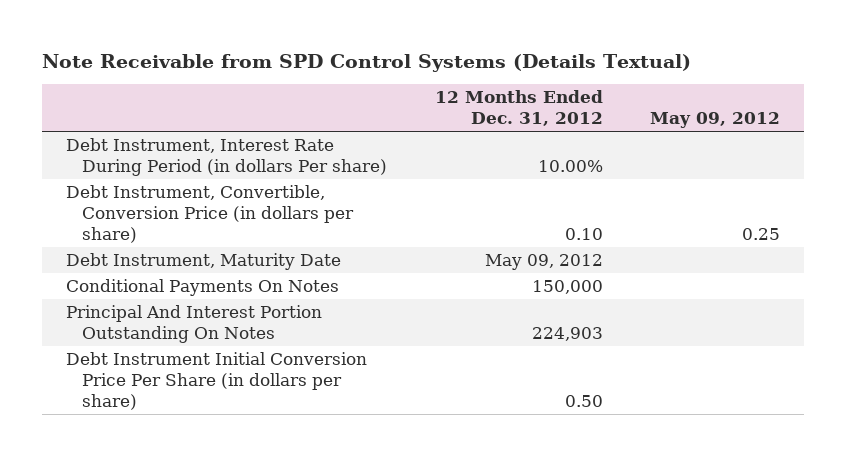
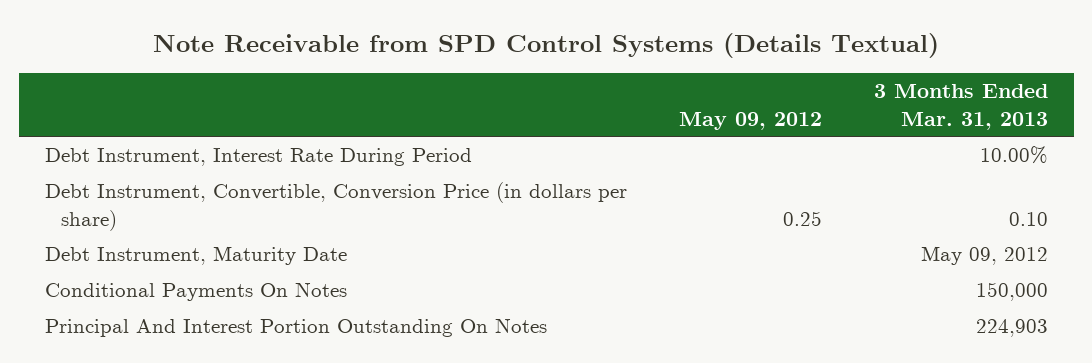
[434,90,603,127] 12 Months Ended Dec. 31, 2012 -> none
none -> [873,84,1048,130] 3 Months Ended Mar. 31, 2013
[65,137,388,177] Debt Instrument, Interest Rate During Period (in dollars Per share) -> [44,148,472,167] Debt Instrument, Interest Rate During Period
[65,351,367,411] Debt Instrument Initial Conversion Price Per Share (in dollars per share) -> none

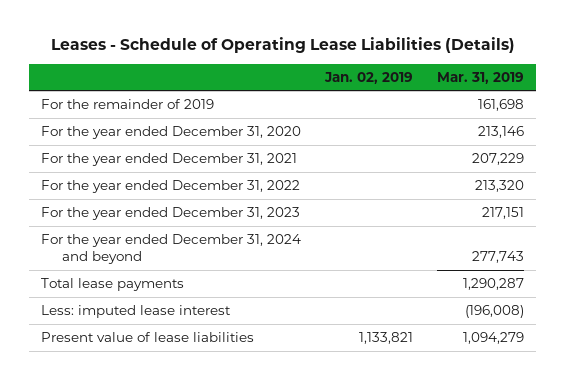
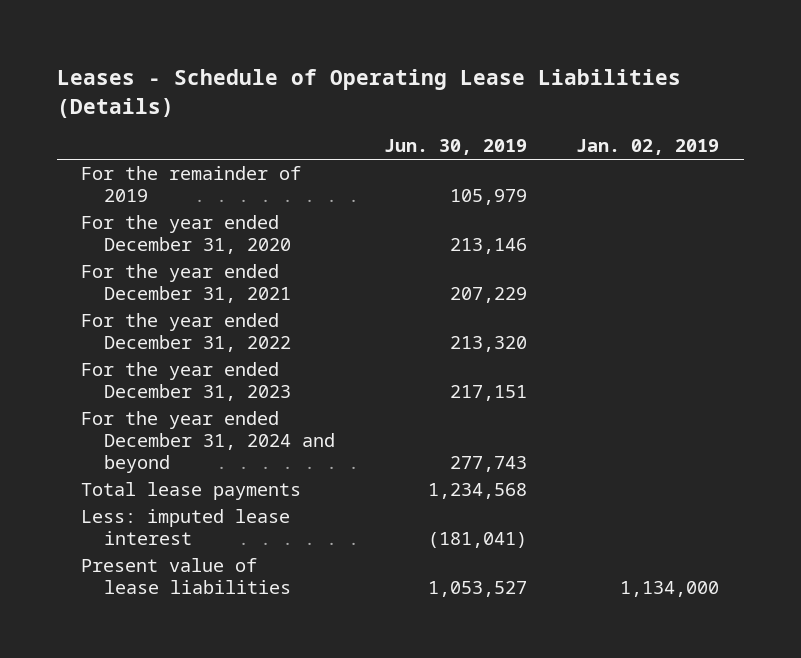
[436,71,524,84] Mar. 31, 2019 -> none
none -> [384,139,528,156] Jun. 30, 2019
[359,332,414,345] 1,133,821 -> [620,581,720,598] 1,134,000

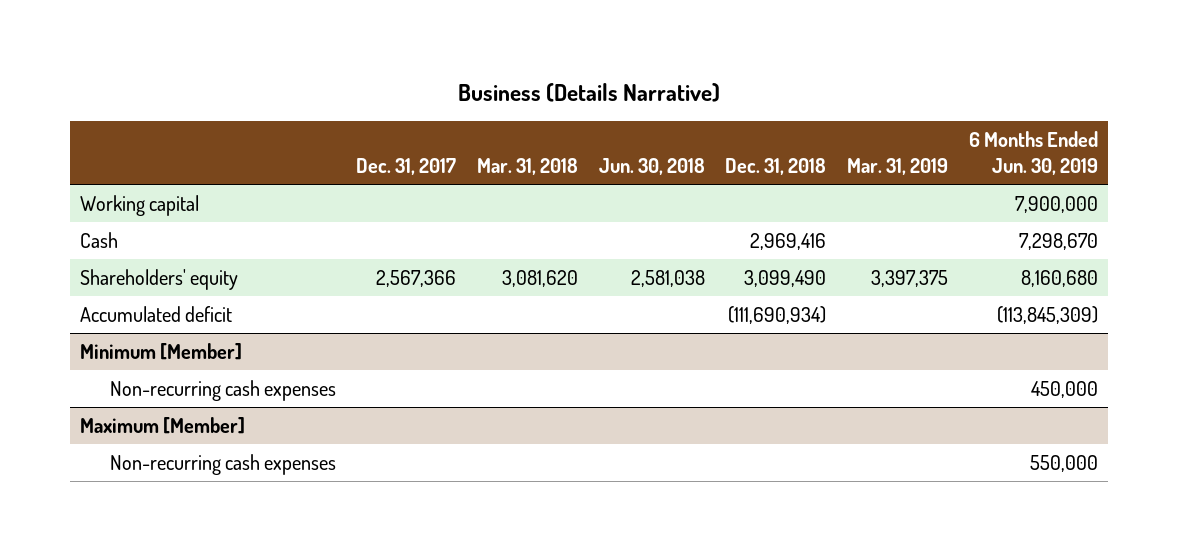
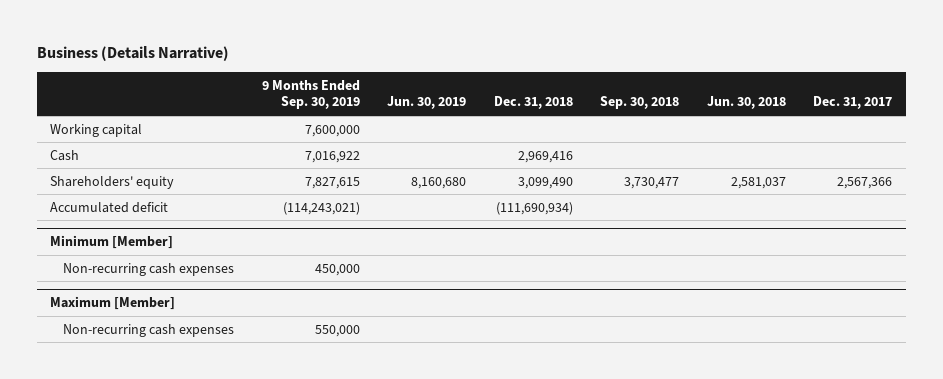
[476,157,578,175] Mar. 31, 2018 -> none
[846,157,948,175] Mar. 31, 2019 -> none
[968,131,1098,175] 6 Months Ended Jun. 30, 2019 -> none
none -> [261,79,360,110] 9 Months Ended Sep. 30, 2019
none -> [387,96,467,110] Jun. 30, 2019
none -> [600,96,680,110] Sep. 30, 2018
[630,269,705,287] 2,581,038 -> [730,176,786,189] 2,581,037

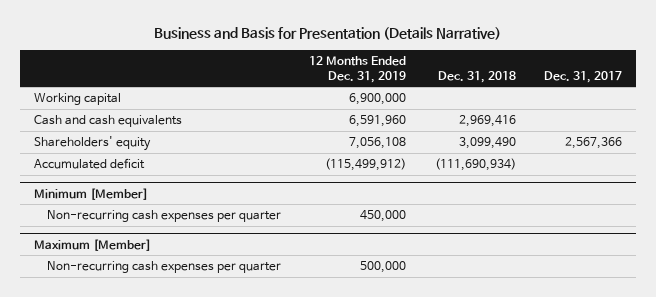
[36,46,229,62] Business (Details Narrative) -> [153,26,501,40] Business and Basis for Presentation (Details Narrative)
[261,79,360,110] 9 Months Ended Sep. 30, 2019 -> none
[387,96,467,110] Jun. 30, 2019 -> none
[600,96,680,110] Sep. 30, 2018 -> none
[706,96,786,110] Jun. 30, 2018 -> none
none -> [309,55,407,83] 12 Months Ended Dec. 31, 2019
[50,149,80,161] Cash -> [33,115,182,128] Cash and cash equivalents
[63,262,235,276] Non-recurring cash expenses -> [46,210,281,223] Non-recurring cash expenses per quarter
[63,323,235,337] Non-recurring cash expenses -> [46,261,281,274] Non-recurring cash expenses per quarter

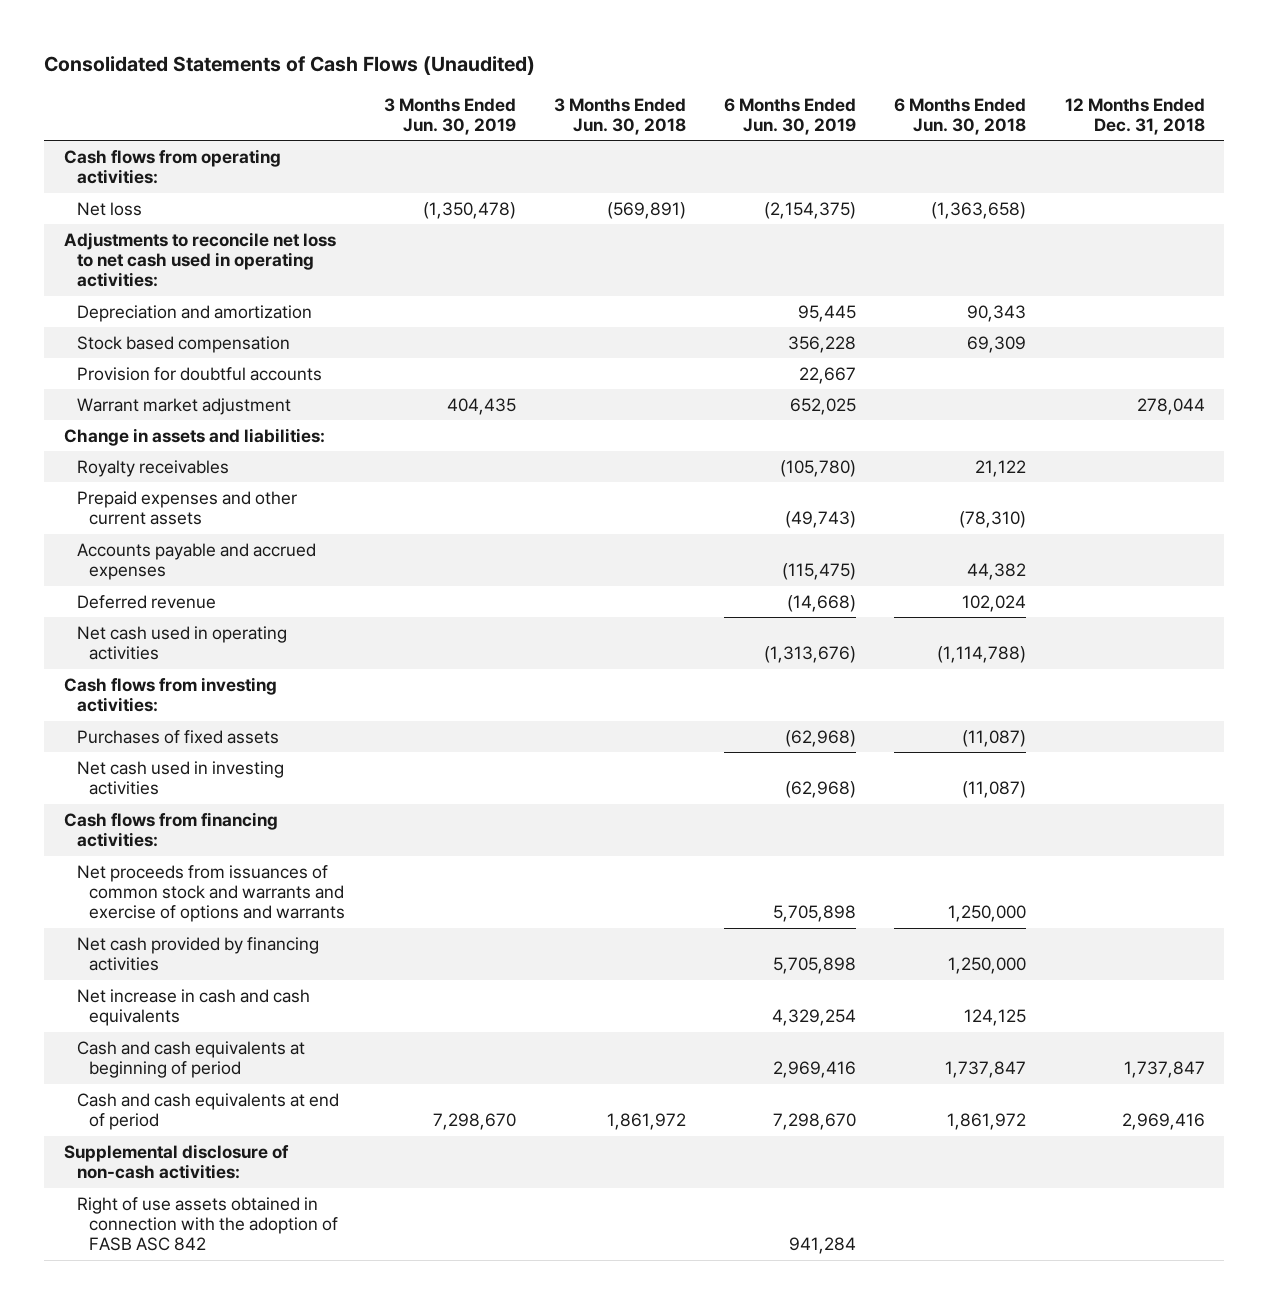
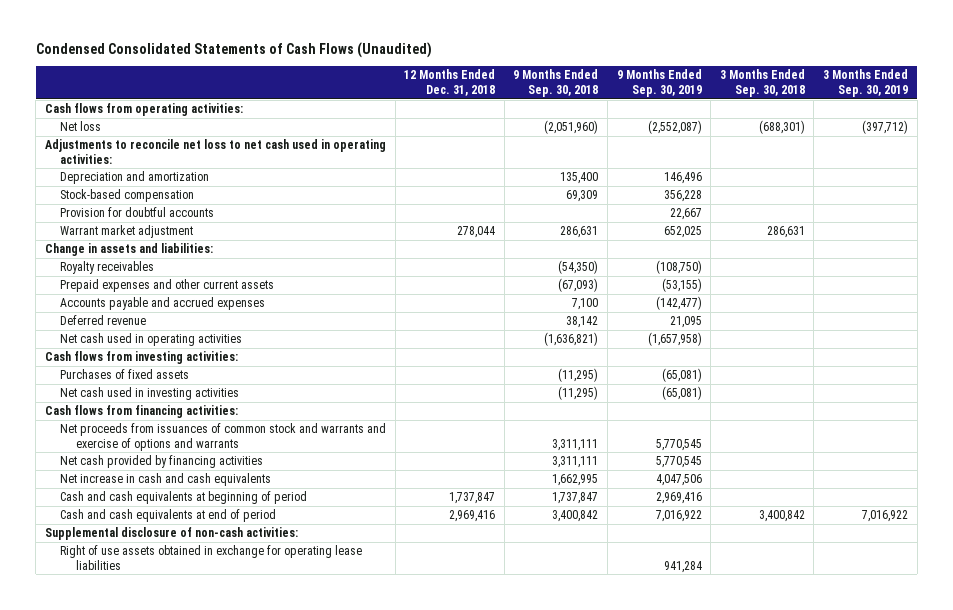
[44,56,536,76] Consolidated Statements of Cash Flows (Unaudited) -> [35,42,432,59] Condensed Consolidated Statements of Cash Flows (Unaudited)
[383,97,516,135] 3 Months Ended Jun. 30, 2019 -> none
[553,97,686,135] 3 Months Ended Jun. 30, 2018 -> none
[724,97,857,135] 6 Months Ended Jun. 30, 2019 -> none
[894,97,1027,135] 6 Months Ended Jun. 30, 2018 -> none
none -> [513,69,599,98] 9 Months Ended Sep. 30, 2018
none -> [616,69,702,98] 9 Months Ended Sep. 30, 2019
none -> [719,69,805,98] 3 Months Ended Sep. 30, 2018
none -> [822,69,908,98] 3 Months Ended Sep. 30, 2019
[76,335,290,353] Stock based compensation -> [60,189,195,203] Stock-based compensation
[76,1196,339,1252] Right of use assets obtained in connection with the adoption of FASB ASC 842 -> [60,545,363,570] Right of use assets obtained in exchange for operating lease liabilities

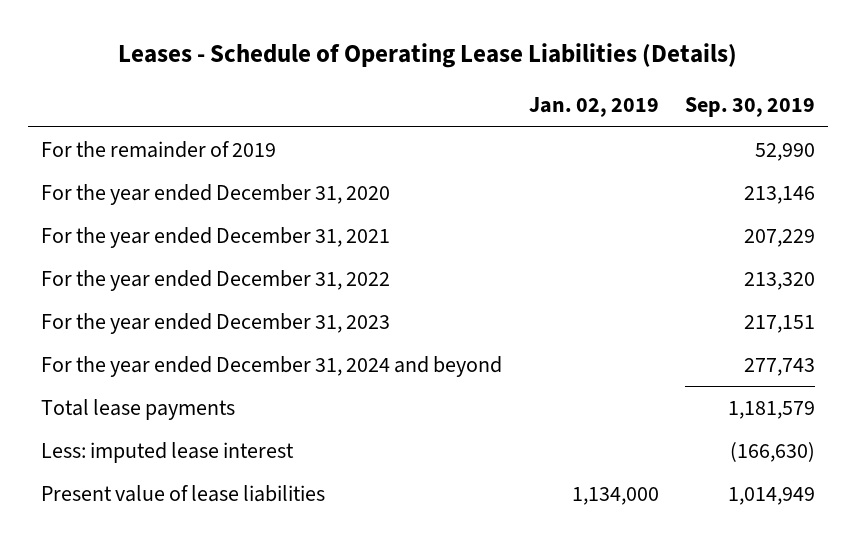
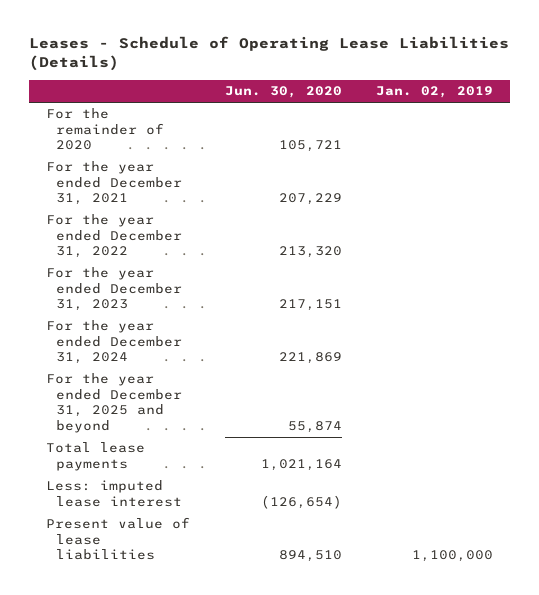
[685,97,816,118] Sep. 30, 2019 -> none
none -> [224,86,342,99] Jun. 30, 2020
[41,183,391,205] For the year ended December 31, 2020 -> none
[41,140,277,158] For the remainder of 2019 -> [46,108,165,151] For the remainder of 2020
none -> [46,320,183,365] For the year ended December 31, 2024
[41,355,503,377] For the year ended December 31, 2024 and beyond -> [46,373,183,433] For the year ended December 31, 2025 and beyond
[571,486,659,505] 1,134,000 -> [411,550,493,563] 1,100,000

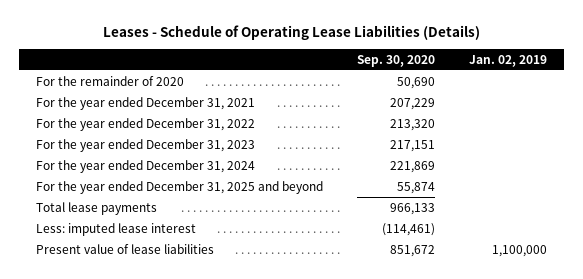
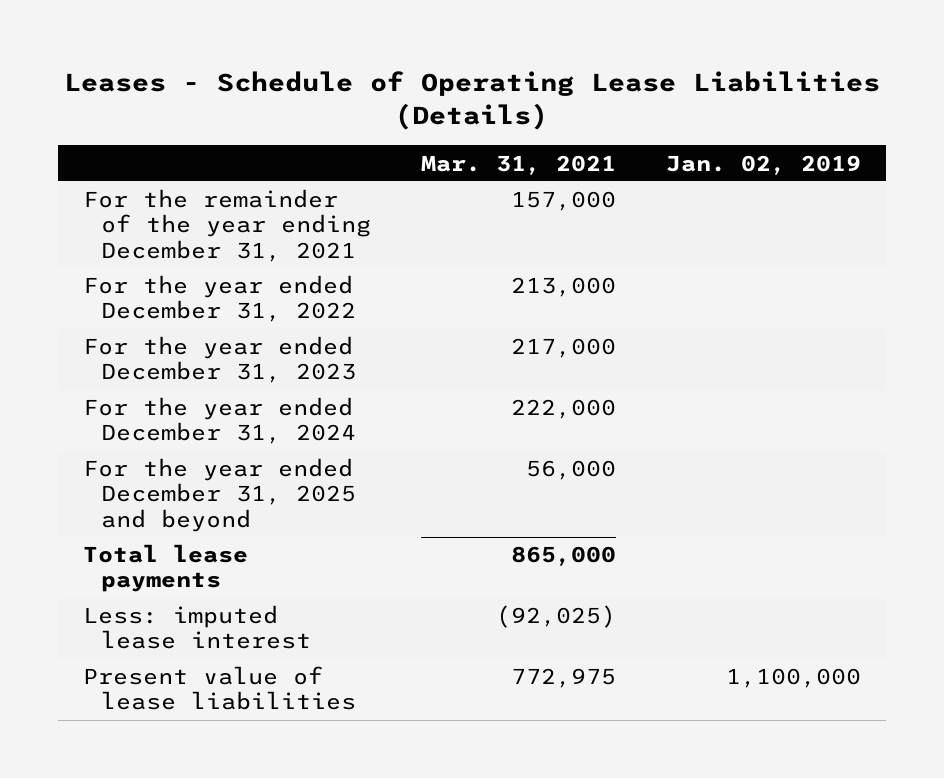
[357,54,436,67] Sep. 30, 2020 -> none
none -> [421,154,617,175] Mar. 31, 2021
[35,96,255,110] For the year ended December 31, 2021 -> none
[35,75,184,86] For the remainder of 2020 -> [82,189,372,262] For the remainder of the year ending December 31, 2021

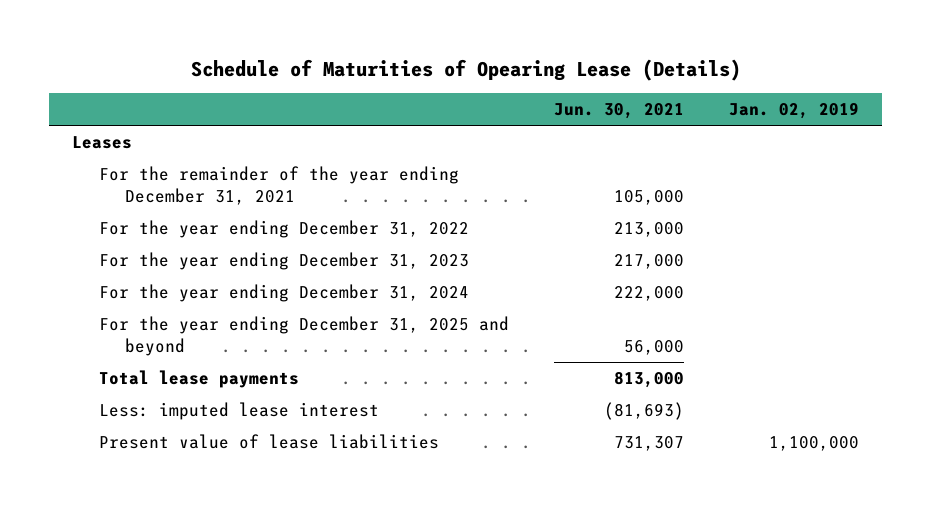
[64,70,881,131] Leases - Schedule of Operating Lease Liabilities (Details) -> [190,58,741,81] Schedule of Maturities of Opearing Lease (Details)
[421,154,617,175] Mar. 31, 2021 -> none
none -> [554,103,685,120] Jun. 30, 2021
none -> [71,136,132,150] Leases
[82,275,357,323] For the year ended December 31, 2022 -> [98,220,469,239] For the year ending December 31, 2022
[82,336,357,384] For the year ended December 31, 2023 -> [98,252,469,271] For the year ending December 31, 2023
[82,397,357,445] For the year ended December 31, 2024 -> [98,284,469,303] For the year ending December 31, 2024
[82,458,357,532] For the year ended December 31, 2025 and beyond -> [98,316,509,357] For the year ending December 31, 2025 and beyond

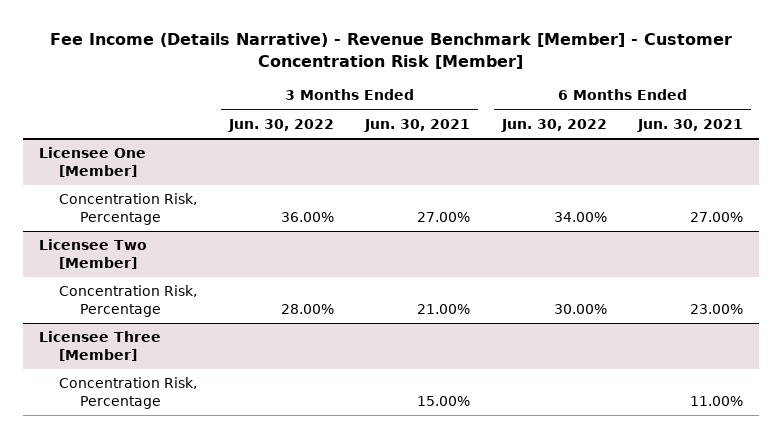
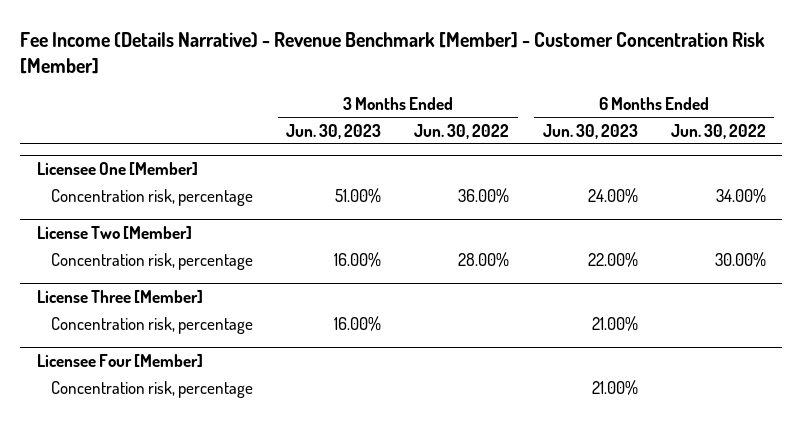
[364,118,471,132] Jun. 30, 2021 -> none
[637,118,744,132] Jun. 30, 2021 -> none
none -> [286,123,382,139] Jun. 30, 2023
none -> [542,123,638,139] Jun. 30, 2023
[59,193,198,226] Concentration Risk, Percentage -> [50,188,253,206] Concentration risk, percentage
[39,239,148,270] Licensee Two [Member] -> [37,226,193,240] License Two [Member]
[59,285,198,318] Concentration Risk, Percentage -> [50,252,253,270] Concentration risk, percentage
[39,331,162,362] Licensee Three [Member] -> [37,290,204,304] License Three [Member]
[59,377,198,410] Concentration Risk, Percentage -> [50,316,253,334] Concentration risk, percentage
none -> [37,354,204,368] Licensee Four [Member]
none -> [50,380,253,398] Concentration risk, percentage

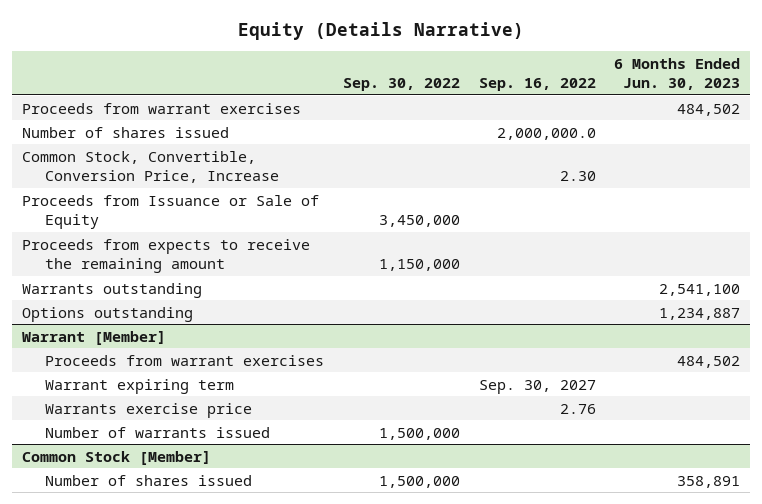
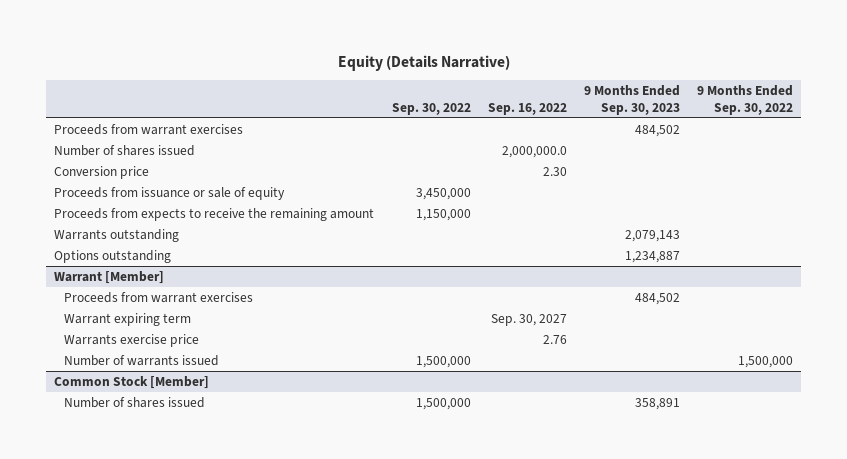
[614,57,741,91] 6 Months Ended Jun. 30, 2023 -> none
none -> [583,84,680,115] 9 Months Ended Sep. 30, 2023
none -> [696,84,793,115] 9 Months Ended Sep. 30, 2022
[21,150,280,183] Common Stock, Convertible, Conversion Price, Increase -> [54,165,150,179] Conversion price
[21,194,319,229] Proceeds from Issuance or Sale of Equity -> [54,186,286,200] Proceeds from issuance or sale of equity

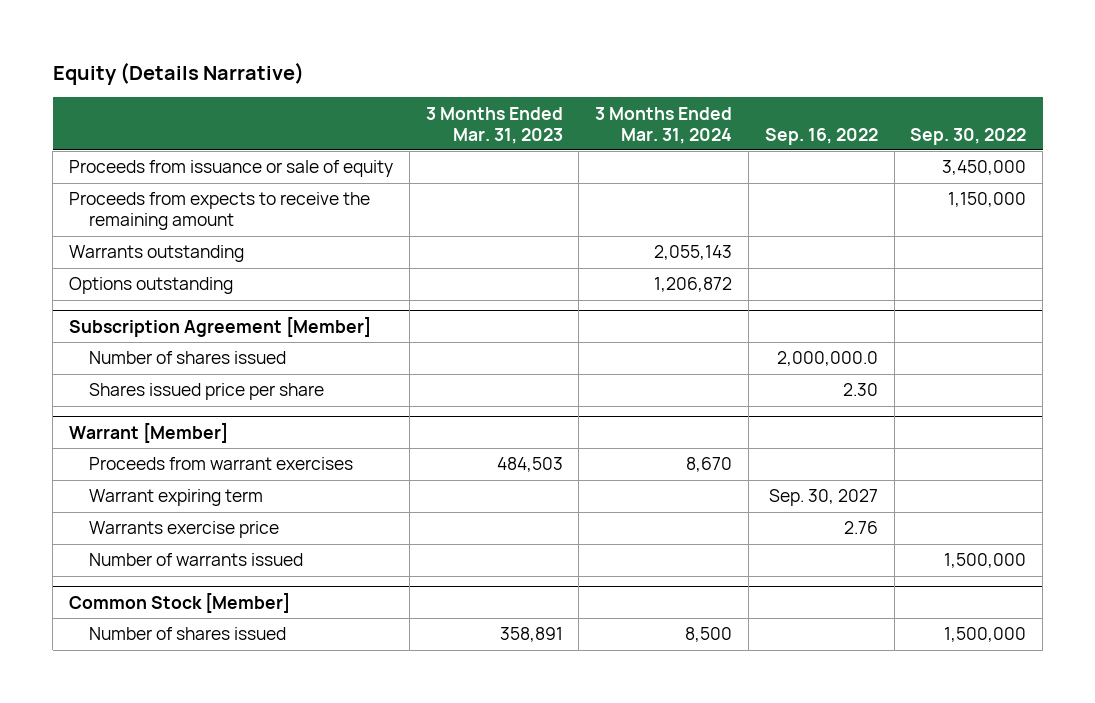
[583,84,680,115] 9 Months Ended Sep. 30, 2023 -> none
[696,84,793,115] 9 Months Ended Sep. 30, 2022 -> none
none -> [425,106,563,144] 3 Months Ended Mar. 31, 2023
none -> [595,106,733,144] 3 Months Ended Mar. 31, 2024
[54,123,244,135] Proceeds from warrant exercises -> none
[54,144,196,156] Number of shares issued -> none
[54,165,150,179] Conversion price -> none
none -> [68,316,371,337] Subscription Agreement [Member]
none -> [88,351,286,365] Number of shares issued
none -> [88,383,324,401] Shares issued price per share

